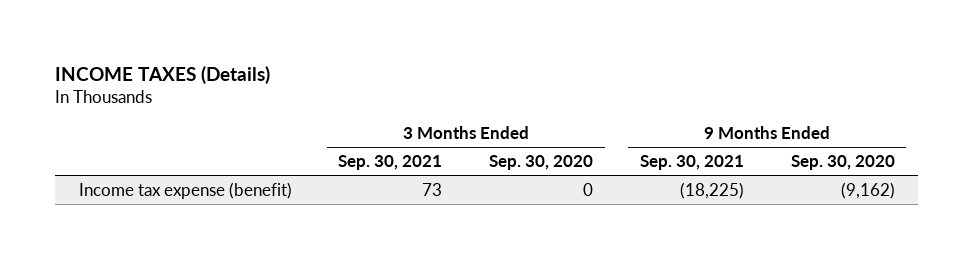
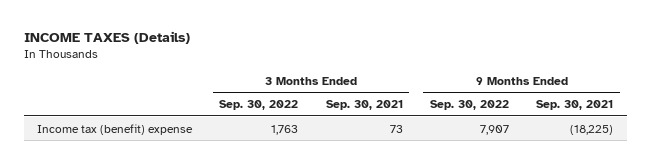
[489,155,594,171] Sep. 30, 2020 -> none
[790,155,895,171] Sep. 30, 2020 -> none
none -> [219,100,299,111] Sep. 30, 2022
none -> [429,100,509,111] Sep. 30, 2022
[78,181,292,199] Income tax expense (benefit) -> [37,123,194,135] Income tax (benefit) expense

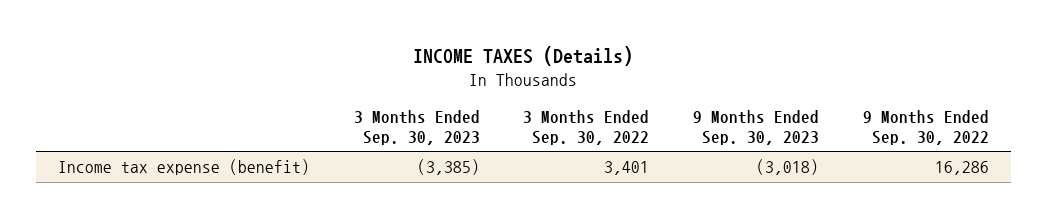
[325,100,403,111] Sep. 30, 2021 -> none
[536,100,614,111] Sep. 30, 2021 -> none
none -> [353,110,480,145] 3 Months Ended Sep. 30, 2023
none -> [693,110,820,145] 9 Months Ended Sep. 30, 2023
[37,123,194,135] Income tax (benefit) expense -> [58,159,311,176] Income tax expense (benefit)
[271,124,299,135] 1,763 -> [604,161,650,176] 3,401
[479,124,509,135] 7,907 -> [934,161,989,176] 16,286

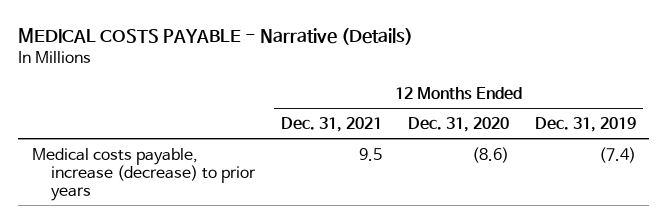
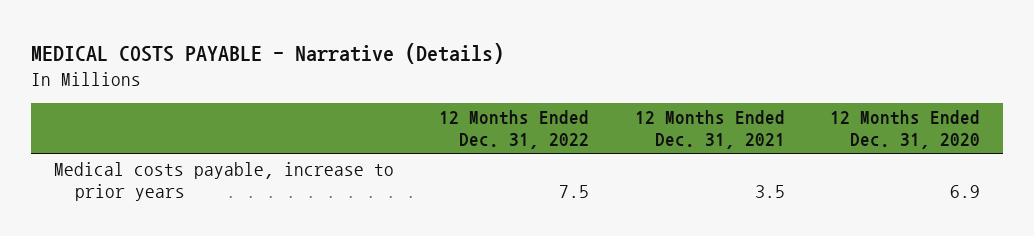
[535,116,637,132] Dec. 31, 2019 -> none
none -> [439,110,590,150] 12 Months Ended Dec. 31, 2022
[31,147,256,201] Medical costs payable, increase (decrease) to prior years -> [53,161,394,202] Medical costs payable, increase to prior years
[358,147,382,161] 9.5 -> [754,185,785,199] 3.5
[472,146,510,163] (8.6) -> [950,185,981,199] 6.9

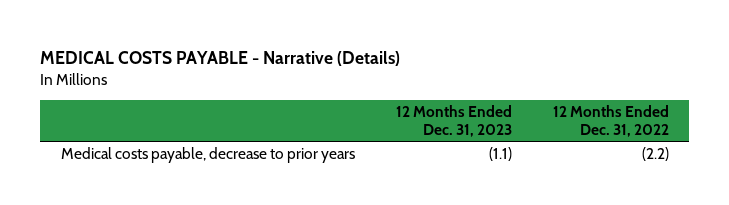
[634,110,785,150] 12 Months Ended Dec. 31, 2021 -> none
[830,110,981,150] 12 Months Ended Dec. 31, 2020 -> none
none -> [395,104,512,137] 12 Months Ended Dec. 31, 2023
[53,161,394,202] Medical costs payable, increase to prior years -> [60,146,355,163] Medical costs payable, decrease to prior years
[559,185,590,199] 7.5 -> [641,146,669,161] (2.2)

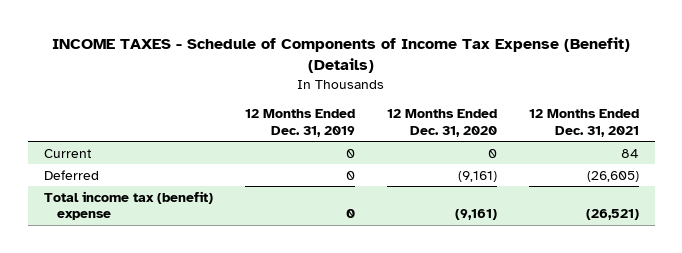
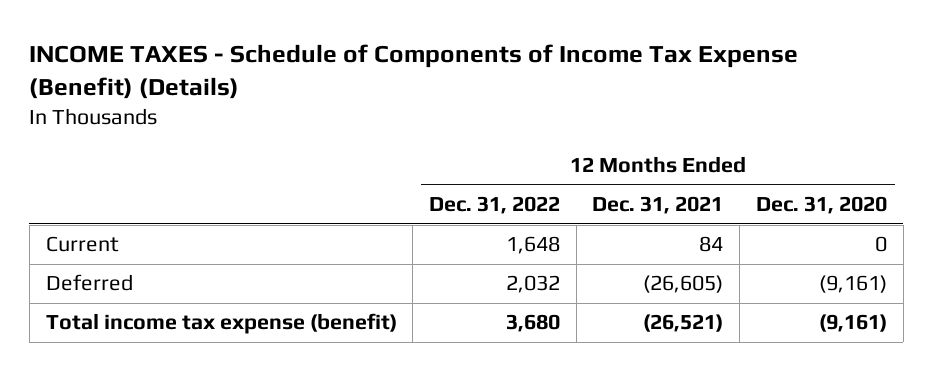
[244,109,355,137] 12 Months Ended Dec. 31, 2019 -> none
none -> [429,196,561,215] Dec. 31, 2022
[43,190,213,221] Total income tax (benefit) expense -> [45,313,397,335] Total income tax expense (benefit)

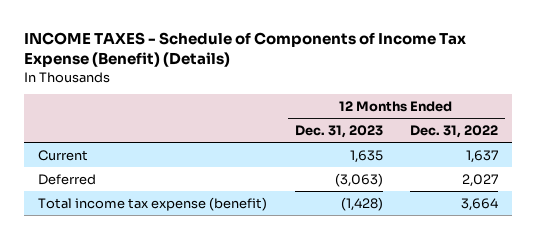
[592,196,724,215] Dec. 31, 2021 -> none
[755,196,887,215] Dec. 31, 2020 -> none
none -> [294,125,383,139] Dec. 31, 2023
[506,236,561,255] 1,648 -> [466,149,499,163] 1,637
[506,275,561,294] 2,032 -> [462,173,499,187] 2,027
[506,314,561,333] 3,680 -> [461,197,499,211] 3,664

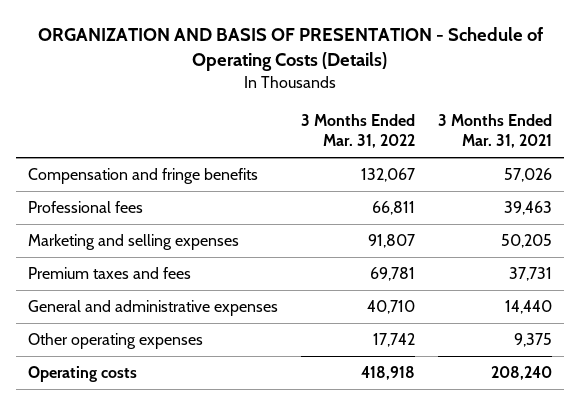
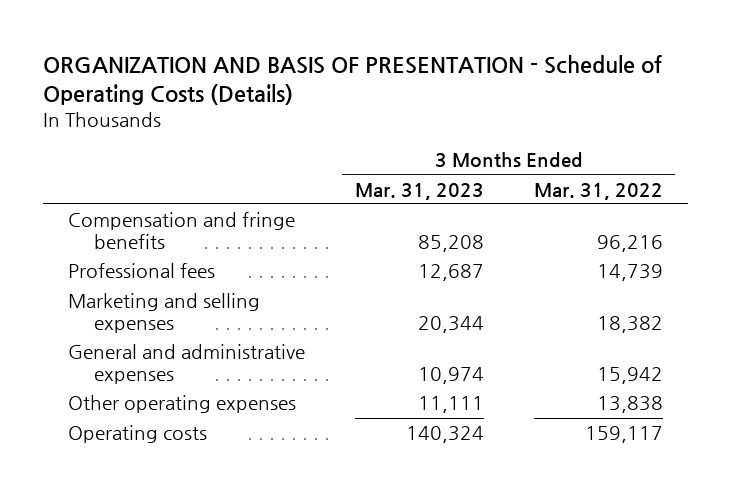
[438,114,553,149] 3 Months Ended Mar. 31, 2021 -> none
none -> [354,182,484,200] Mar. 31, 2023
[27,266,191,279] Premium taxes and fees -> none
[360,167,415,182] 132,067 -> [596,235,663,253] 96,216
[371,200,415,215] 66,811 -> [596,264,663,282] 14,739
[367,233,415,248] 91,807 -> [596,316,663,334] 18,382
[366,299,415,314] 40,710 -> [596,367,663,385] 15,942
[372,332,415,347] 17,742 -> [596,396,663,414] 13,838
[360,365,415,380] 418,918 -> [584,426,663,444] 159,117

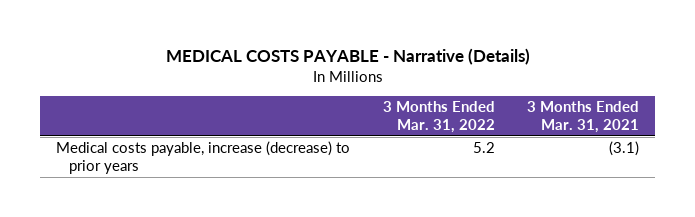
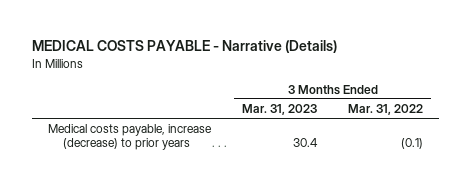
[527,101,640,133] 3 Months Ended Mar. 31, 2021 -> none
none -> [242,103,318,115] Mar. 31, 2023
[472,142,495,154] 5.2 -> [401,138,424,150] (0.1)

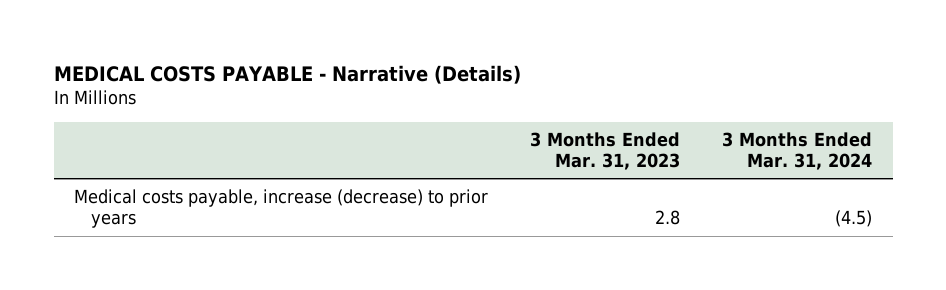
[348,103,424,115] Mar. 31, 2022 -> none
none -> [721,131,872,171] 3 Months Ended Mar. 31, 2024
[293,138,319,148] 30.4 -> [655,210,681,226] 2.8

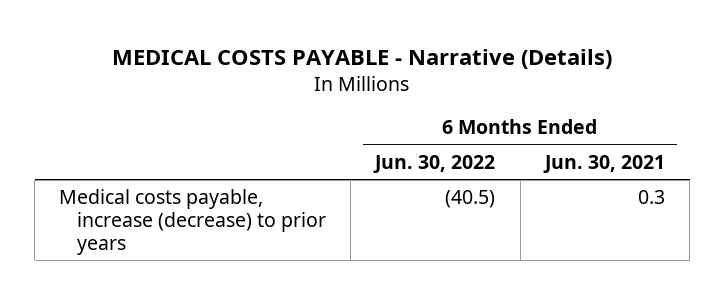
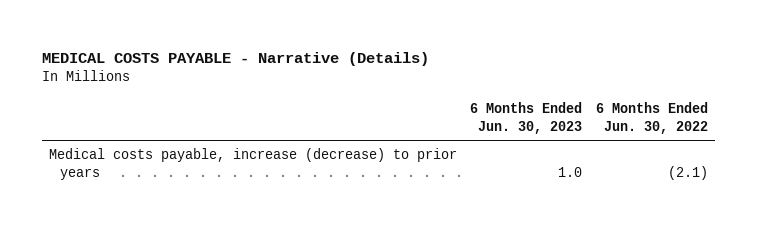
[543,155,666,174] Jun. 30, 2021 -> none
none -> [470,102,583,134] 6 Months Ended Jun. 30, 2023
[445,190,496,209] (40.5) -> [668,165,709,180] (2.1)

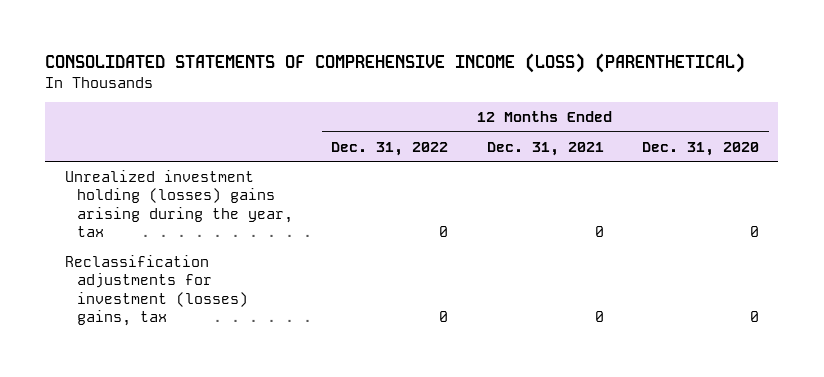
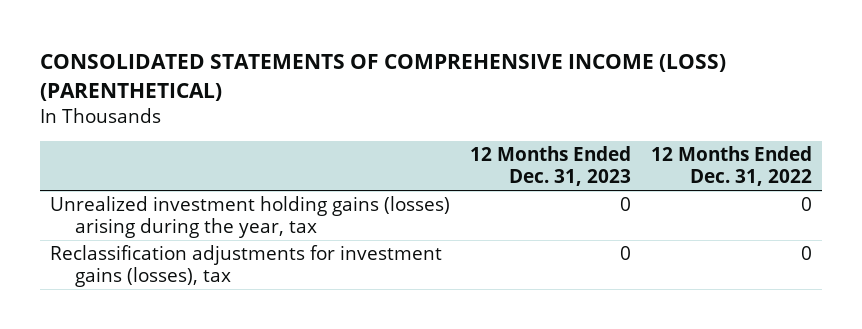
[486,141,604,156] Dec. 31, 2021 -> none
[642,141,760,156] Dec. 31, 2020 -> none
none -> [470,146,632,187] 12 Months Ended Dec. 31, 2023
[64,169,294,237] Unrealized investment holding (losses) gains arising during the year, tax -> [50,196,451,239] Unrealized investment holding gains (losses) arising during the year, tax
[64,254,249,326] Reclassification adjustments for investment (losses) gains, tax -> [50,245,443,288] Reclassification adjustments for investment gains (losses), tax

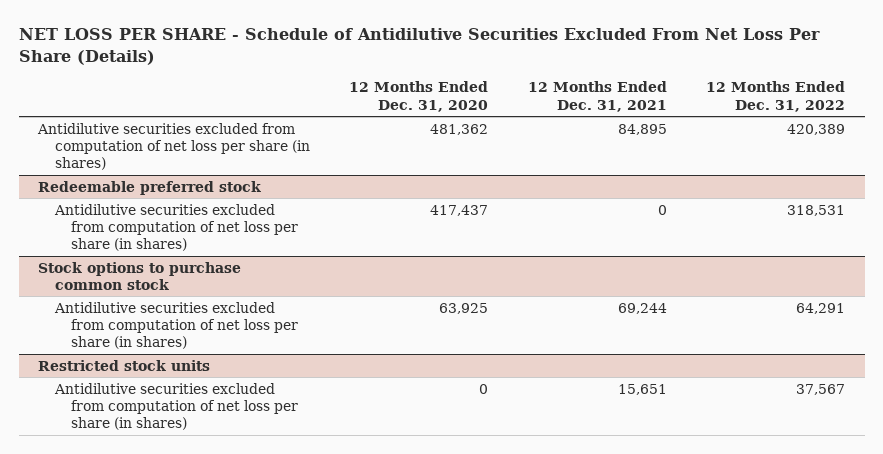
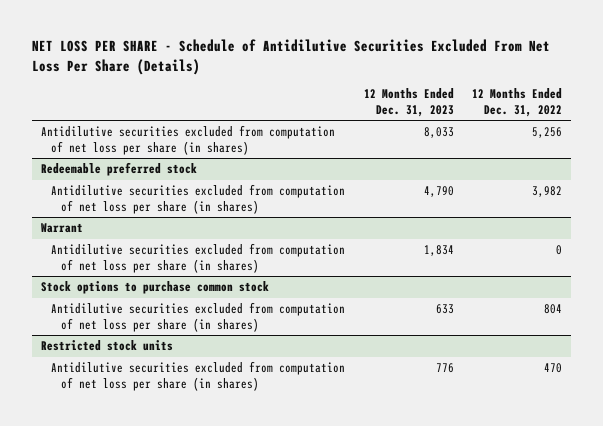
[349,81,489,112] 12 Months Ended Dec. 31, 2020 -> none
[527,81,667,112] 12 Months Ended Dec. 31, 2021 -> none
none -> [363,88,454,117] 12 Months Ended Dec. 31, 2023
[786,123,845,135] 420,389 -> [532,127,563,139] 5,256
[786,204,845,216] 318,531 -> [532,186,563,198] 3,982
none -> [41,223,84,234] Warrant
none -> [50,243,345,273] Antidilutive securities excluded from computation of net loss per share (in shares)
[795,302,845,314] 64,291 -> [544,304,563,315] 804
[795,383,845,395] 37,567 -> [544,363,563,374] 470

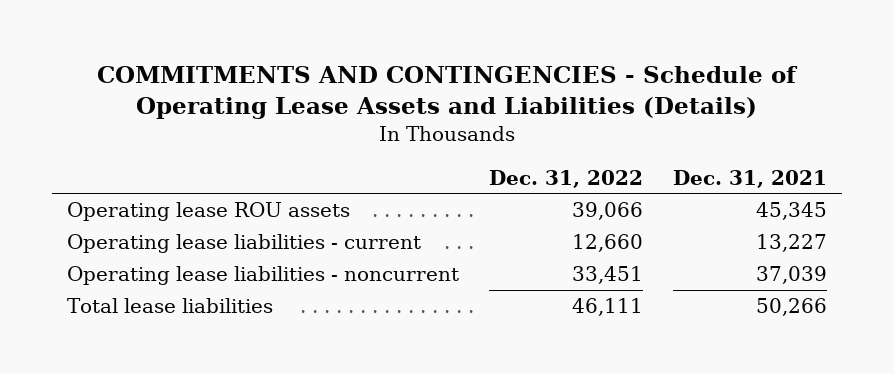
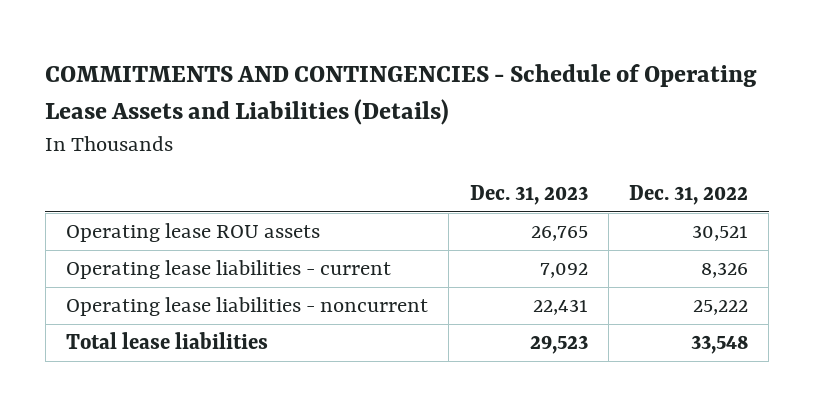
[673,169,828,188] Dec. 31, 2021 -> none
none -> [469,184,588,205] Dec. 31, 2023
[572,202,644,221] 39,066 -> [692,225,749,242] 30,521
[572,234,644,253] 12,660 -> [701,262,749,279] 8,326
[572,266,644,285] 33,451 -> [693,300,749,316] 25,222
[572,298,644,317] 46,111 -> [691,335,749,355] 33,548

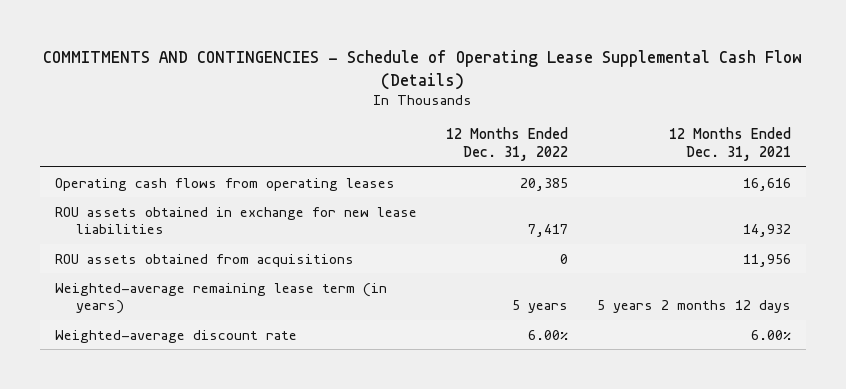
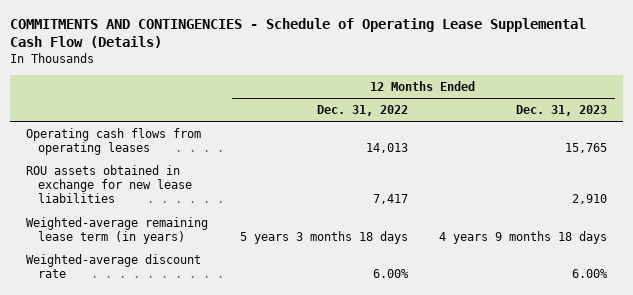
[669,127,792,162] 12 Months Ended Dec. 31, 2021 -> none
none -> [516,104,608,116] Dec. 31, 2023
[519,177,568,191] 20,385 -> [365,143,408,154] 14,013
[54,253,354,267] ROU assets obtained from acquisitions -> none
[511,300,568,314] 5 years -> [239,231,408,245] 5 years 3 months 18 days

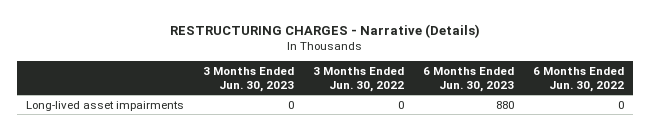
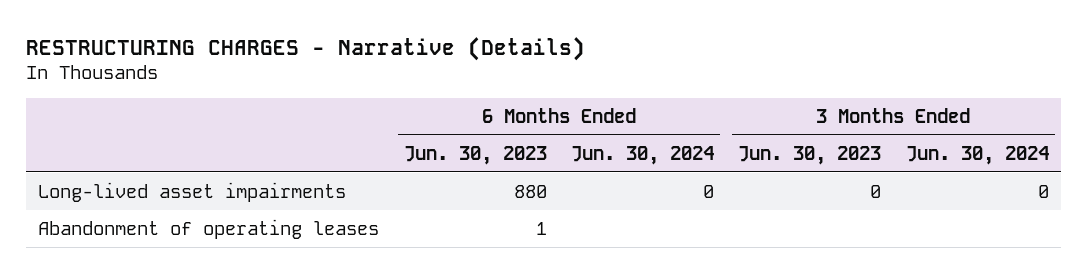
[313,67,405,92] 3 Months Ended Jun. 30, 2022 -> none
[533,67,625,92] 6 Months Ended Jun. 30, 2022 -> none
none -> [570,145,714,165] Jun. 30, 2024
none -> [905,145,1049,165] Jun. 30, 2024
none -> [38,218,380,239] Abandonment of operating leases

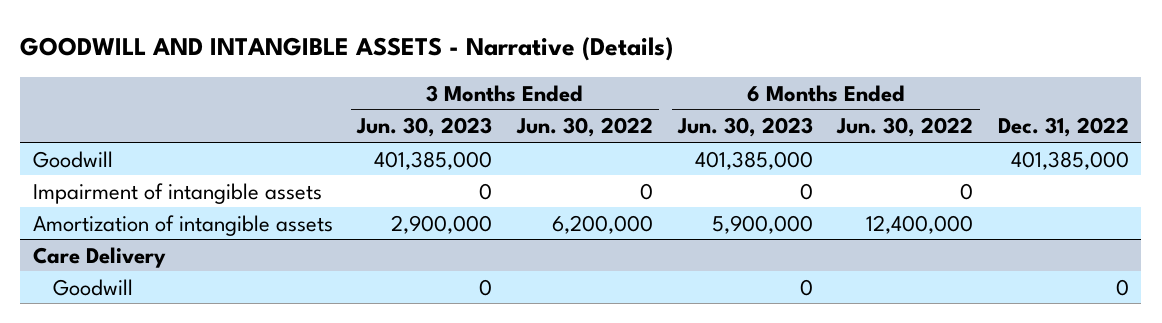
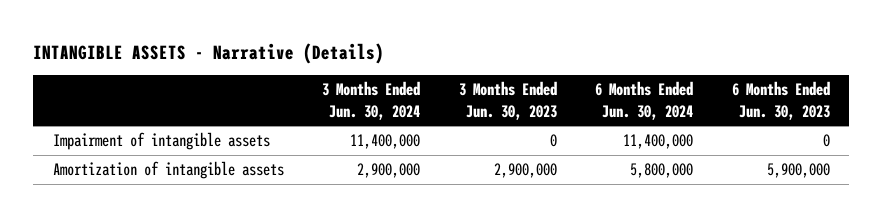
[20,36,674,61] GOODWILL AND INTANGIBLE ASSETS - Narrative (Details) -> [33,42,385,64] INTANGIBLE ASSETS - Narrative (Details)
[515,117,653,138] Jun. 30, 2022 -> none
[836,117,974,138] Jun. 30, 2022 -> none
[998,117,1130,138] Dec. 31, 2022 -> none
none -> [322,81,421,120] 3 Months Ended Jun. 30, 2024
none -> [595,81,694,120] 6 Months Ended Jun. 30, 2024
[32,150,113,168] Goodwill -> none
[32,246,166,268] Care Delivery -> none
[52,278,133,296] Goodwill -> none

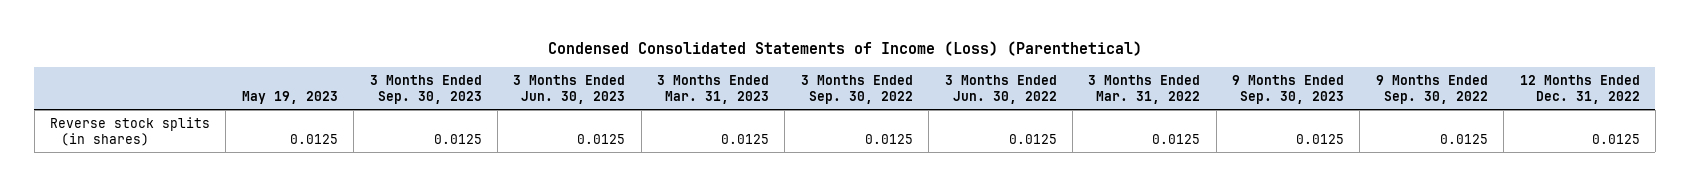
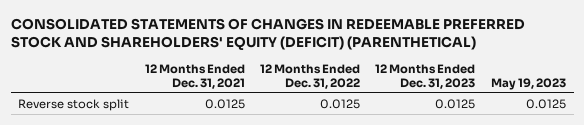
[547,41,1142,57] Condensed Consolidated Statements of Income (Loss) (Parenthetical) -> [10,17,525,50] CONSOLIDATED STATEMENTS OF CHANGES IN REDEEMABLE PREFERRED STOCK AND SHAREHOLDERS' EQUITY (DEFICIT) (PARENTHETICAL)
[369,74,482,105] 3 Months Ended Sep. 30, 2023 -> none
[513,74,626,105] 3 Months Ended Jun. 30, 2023 -> none
[657,74,770,105] 3 Months Ended Mar. 31, 2023 -> none
[800,74,913,105] 3 Months Ended Sep. 30, 2022 -> none
[944,74,1057,105] 3 Months Ended Jun. 30, 2022 -> none
[1088,74,1201,105] 3 Months Ended Mar. 31, 2022 -> none
[1232,74,1345,105] 9 Months Ended Sep. 30, 2023 -> none
[1375,74,1488,105] 9 Months Ended Sep. 30, 2022 -> none
none -> [144,63,245,89] 12 Months Ended Dec. 31, 2021
none -> [375,63,476,89] 12 Months Ended Dec. 31, 2023
[50,116,211,146] Reverse stock splits (in shares) -> [18,99,130,112] Reverse stock split

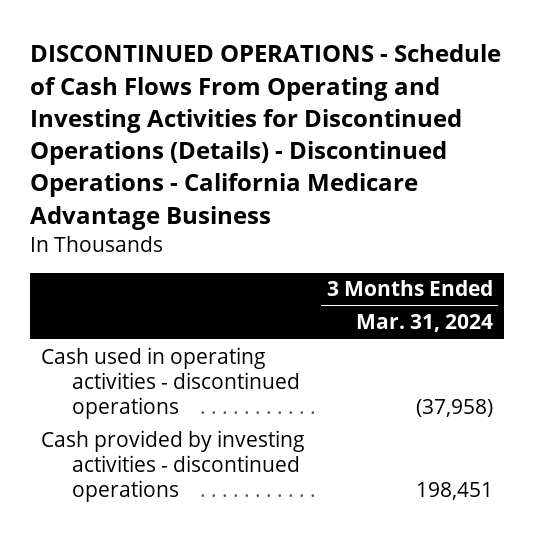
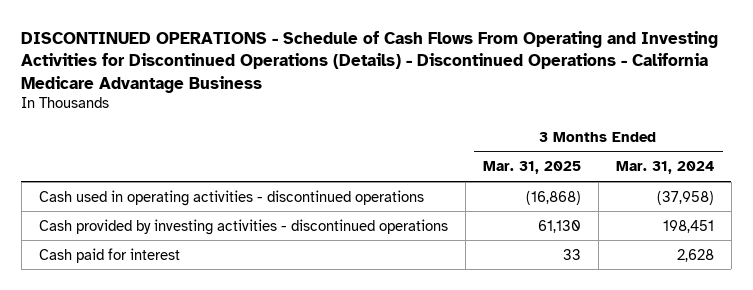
none -> [482,161,581,175] Mar. 31, 2025
none -> [38,247,180,263] Cash paid for interest

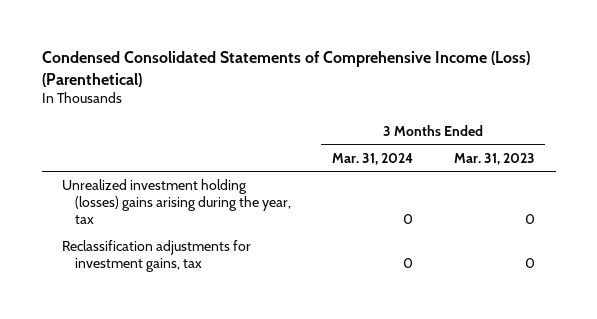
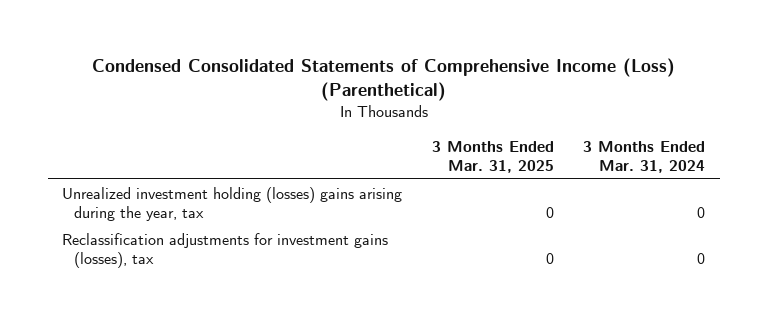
[453,152,535,165] Mar. 31, 2023 -> none
none -> [431,140,554,173] 3 Months Ended Mar. 31, 2025
[62,240,252,273] Reclassification adjustments for investment gains, tax -> [62,233,389,268] Reclassification adjustments for investment gains (losses), tax

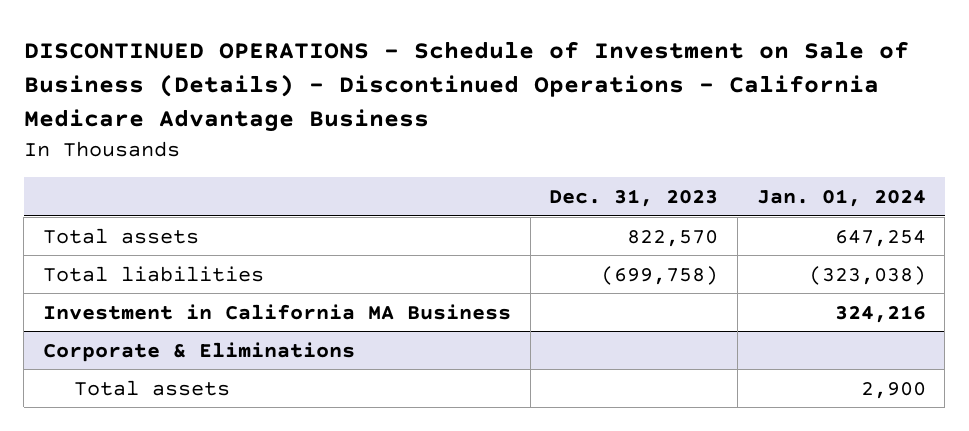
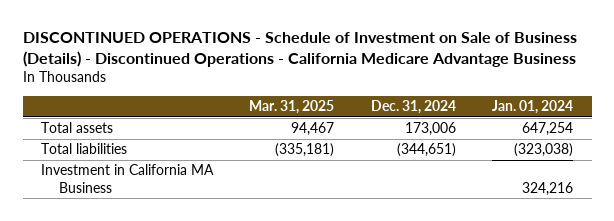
[549,189,719,208] Dec. 31, 2023 -> none
none -> [249,99,335,114] Mar. 31, 2025
none -> [370,99,456,114] Dec. 31, 2024
[42,341,355,362] Corporate & Eliminations -> none
[74,379,231,396] Total assets -> none

